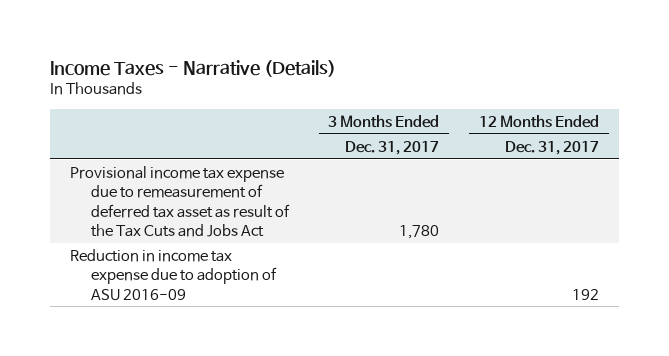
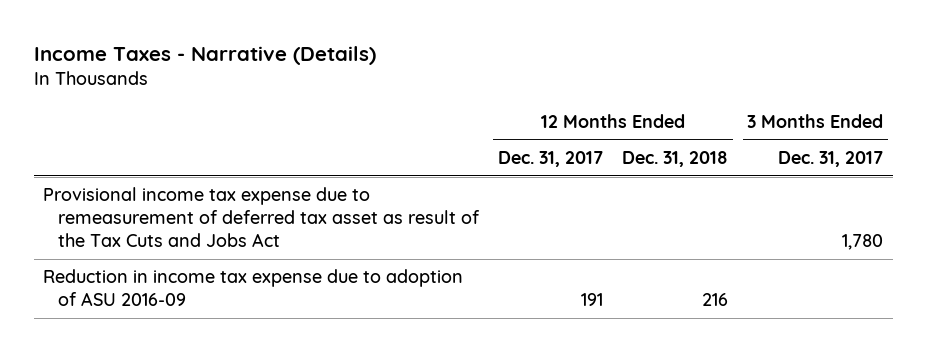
none -> [622,150,729,167] Dec. 31, 2018
[571,288,599,300] 192 -> [581,293,604,307] 191

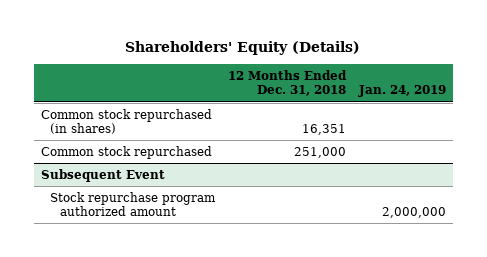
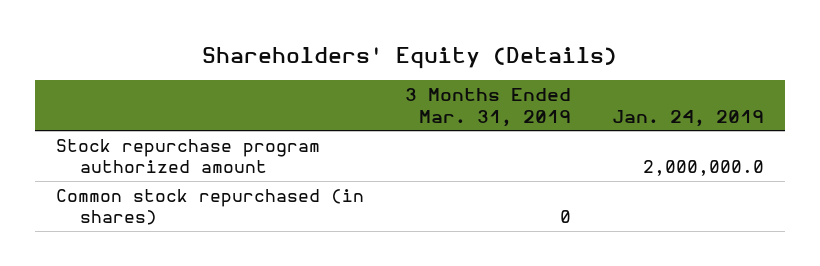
[228,70,348,97] 12 Months Ended Dec. 31, 2018 -> none
none -> [404,88,571,127] 3 Months Ended Mar. 31, 2019
none -> [55,138,320,174] Stock repurchase program authorized amount
[40,145,212,159] Common stock repurchased -> none
[40,168,165,182] Subsequent Event -> none
[50,191,217,217] Stock repurchase program authorized amount -> none

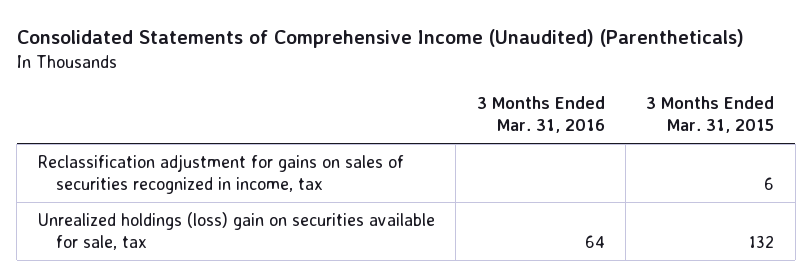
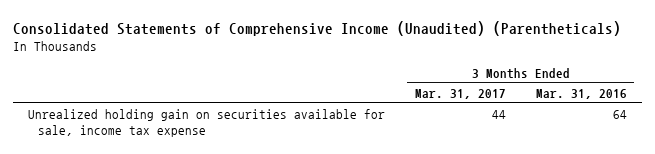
[646,96,775,134] 3 Months Ended Mar. 31, 2015 -> none
none -> [414,88,506,99] Mar. 31, 2017
[37,153,404,194] Reclassification adjustment for gains on sales of securities recognized in income, tax -> none
[37,211,435,250] Unrealized holdings (loss) gain on securities available for sale, tax -> [27,109,385,138] Unrealized holding gain on securities available for sale, income tax expense

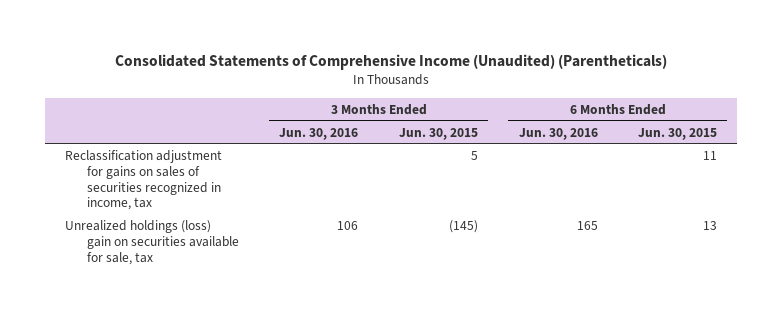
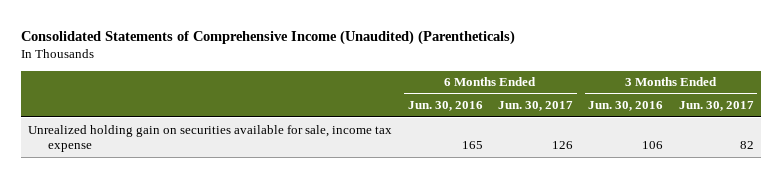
[398,127,478,140] Jun. 30, 2015 -> none
[638,127,718,140] Jun. 30, 2015 -> none
none -> [498,101,574,112] Jun. 30, 2017
none -> [678,101,754,112] Jun. 30, 2017
[65,149,223,211] Reclassification adjustment for gains on sales of securities recognized in income, tax -> none
[65,219,239,265] Unrealized holdings (loss) gain on securities available for sale, tax -> [28,124,393,153] Unrealized holding gain on securities available for sale, income tax expense

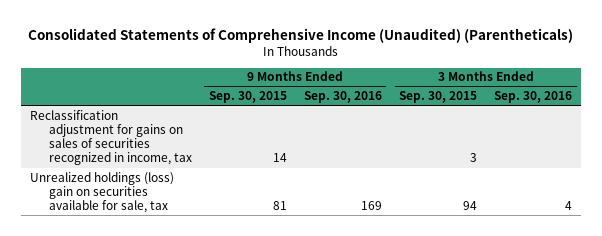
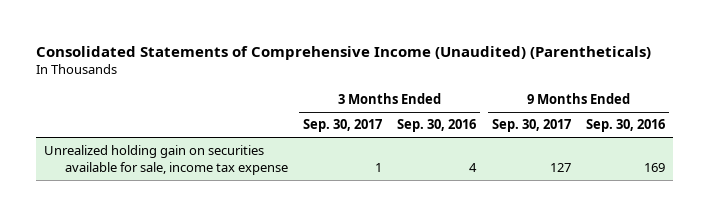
[208,91,287,104] Sep. 30, 2015 -> none
[399,91,478,104] Sep. 30, 2015 -> none
none -> [303,119,383,133] Sep. 30, 2017
none -> [491,119,571,133] Sep. 30, 2017
[30,109,192,166] Reclassification adjustment for gains on sales of securities recognized in income, tax -> none
[30,171,175,214] Unrealized holdings (loss) gain on securities available for sale, tax -> [44,145,288,175] Unrealized holding gain on securities available for sale, income tax expense

